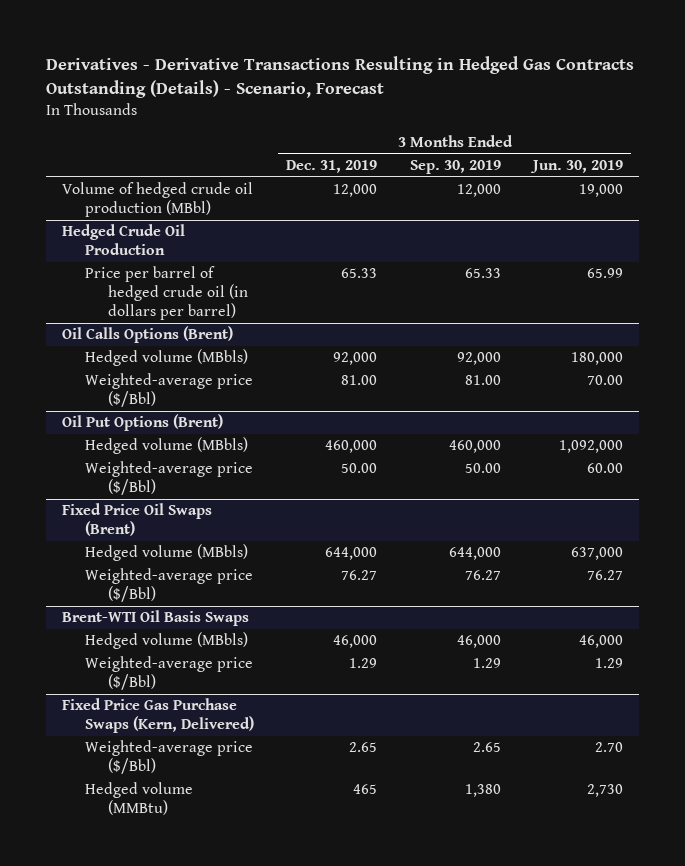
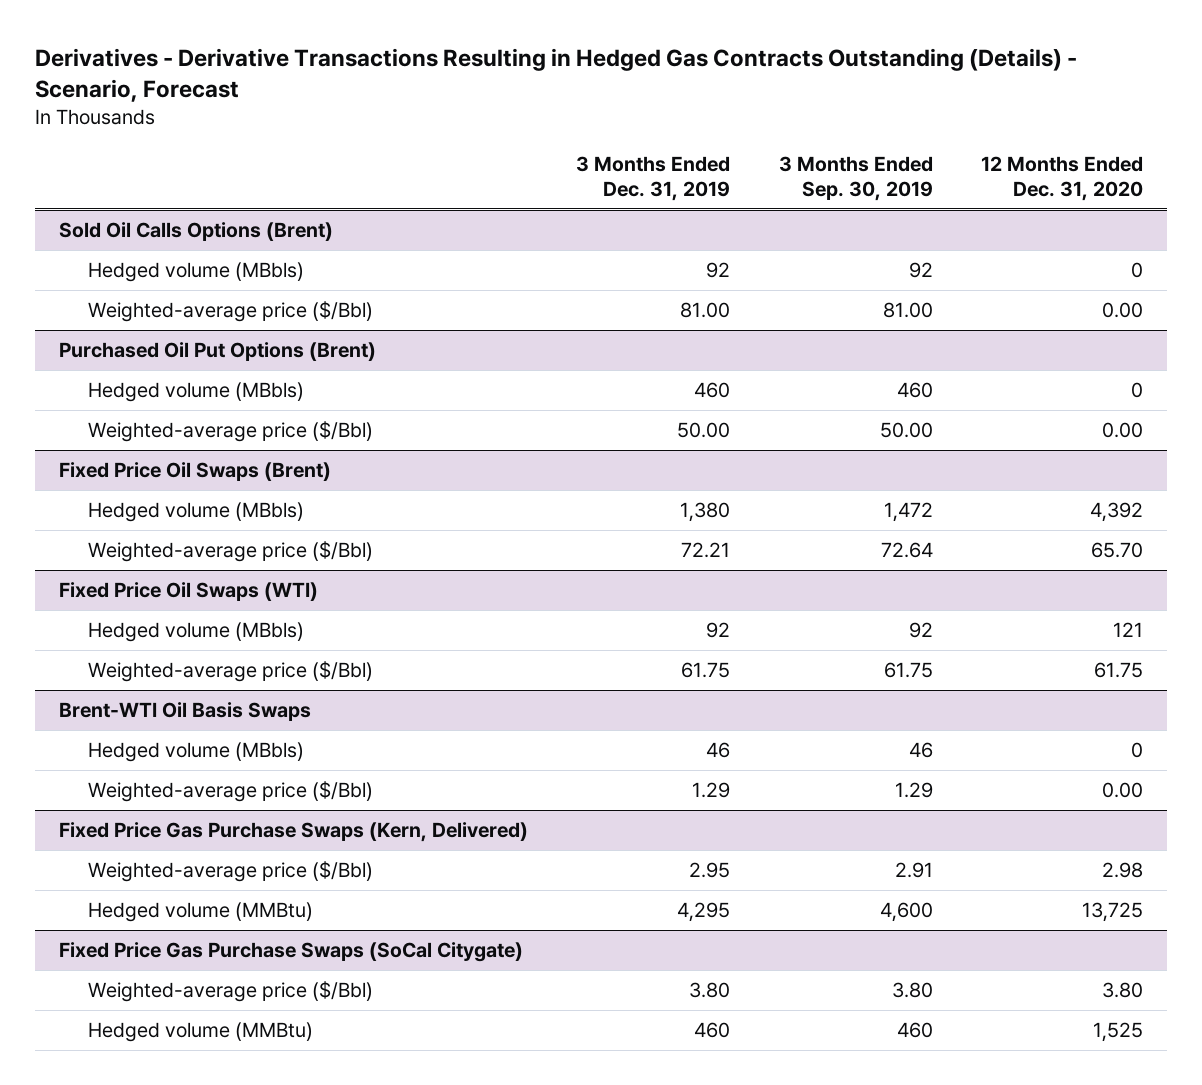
[530,160,624,174] Jun. 30, 2019 -> none
none -> [980,156,1143,202] 12 Months Ended Dec. 31, 2020
[61,182,253,218] Volume of hedged crude oil production (MBbl) -> none
[61,224,185,256] Hedged Crude Oil Production -> none
[84,266,248,320] Price per barrel of hedged crude oil (in dollars per barrel) -> none
[61,326,233,344] Oil Calls Options (Brent) -> [58,222,333,242] Sold Oil Calls Options (Brent)
[333,352,378,366] 92,000 -> [706,262,731,279] 92
[456,352,501,366] 92,000 -> [908,262,933,279] 92
[61,414,223,432] Oil Put Options (Brent) -> [58,342,376,362] Purchased Oil Put Options (Brent)
[325,440,378,454] 460,000 -> [694,382,731,399] 460
[448,440,501,454] 460,000 -> [896,382,933,399] 460
[325,547,378,561] 644,000 -> [680,502,731,523] 1,380
[448,547,501,561] 644,000 -> [883,502,933,523] 1,472
[341,570,378,581] 76.27 -> [681,542,731,559] 72.21
[464,570,501,581] 76.27 -> [880,542,933,559] 72.64
none -> [58,582,318,602] Fixed Price Oil Swaps (WTI)
none -> [87,622,304,643] Hedged volume (MBbls)
none -> [87,661,373,683] Weighted-average price ($/Bbl)
[333,635,378,649] 46,000 -> [706,742,731,759] 46
[456,635,501,649] 46,000 -> [908,742,933,759] 46
[349,742,378,753] 2.65 -> [689,862,731,879] 2.95
[472,742,501,753] 2.65 -> [894,862,933,879] 2.91
[353,784,378,795] 465 -> [677,902,731,923] 4,295
[464,784,501,798] 1,380 -> [879,902,933,923] 4,600
none -> [58,942,523,963] Fixed Price Gas Purchase Swaps (SoCal Citygate)
none -> [87,981,373,1003] Weighted-average price ($/Bbl)
none -> [87,1022,313,1043] Hedged volume (MMBtu)

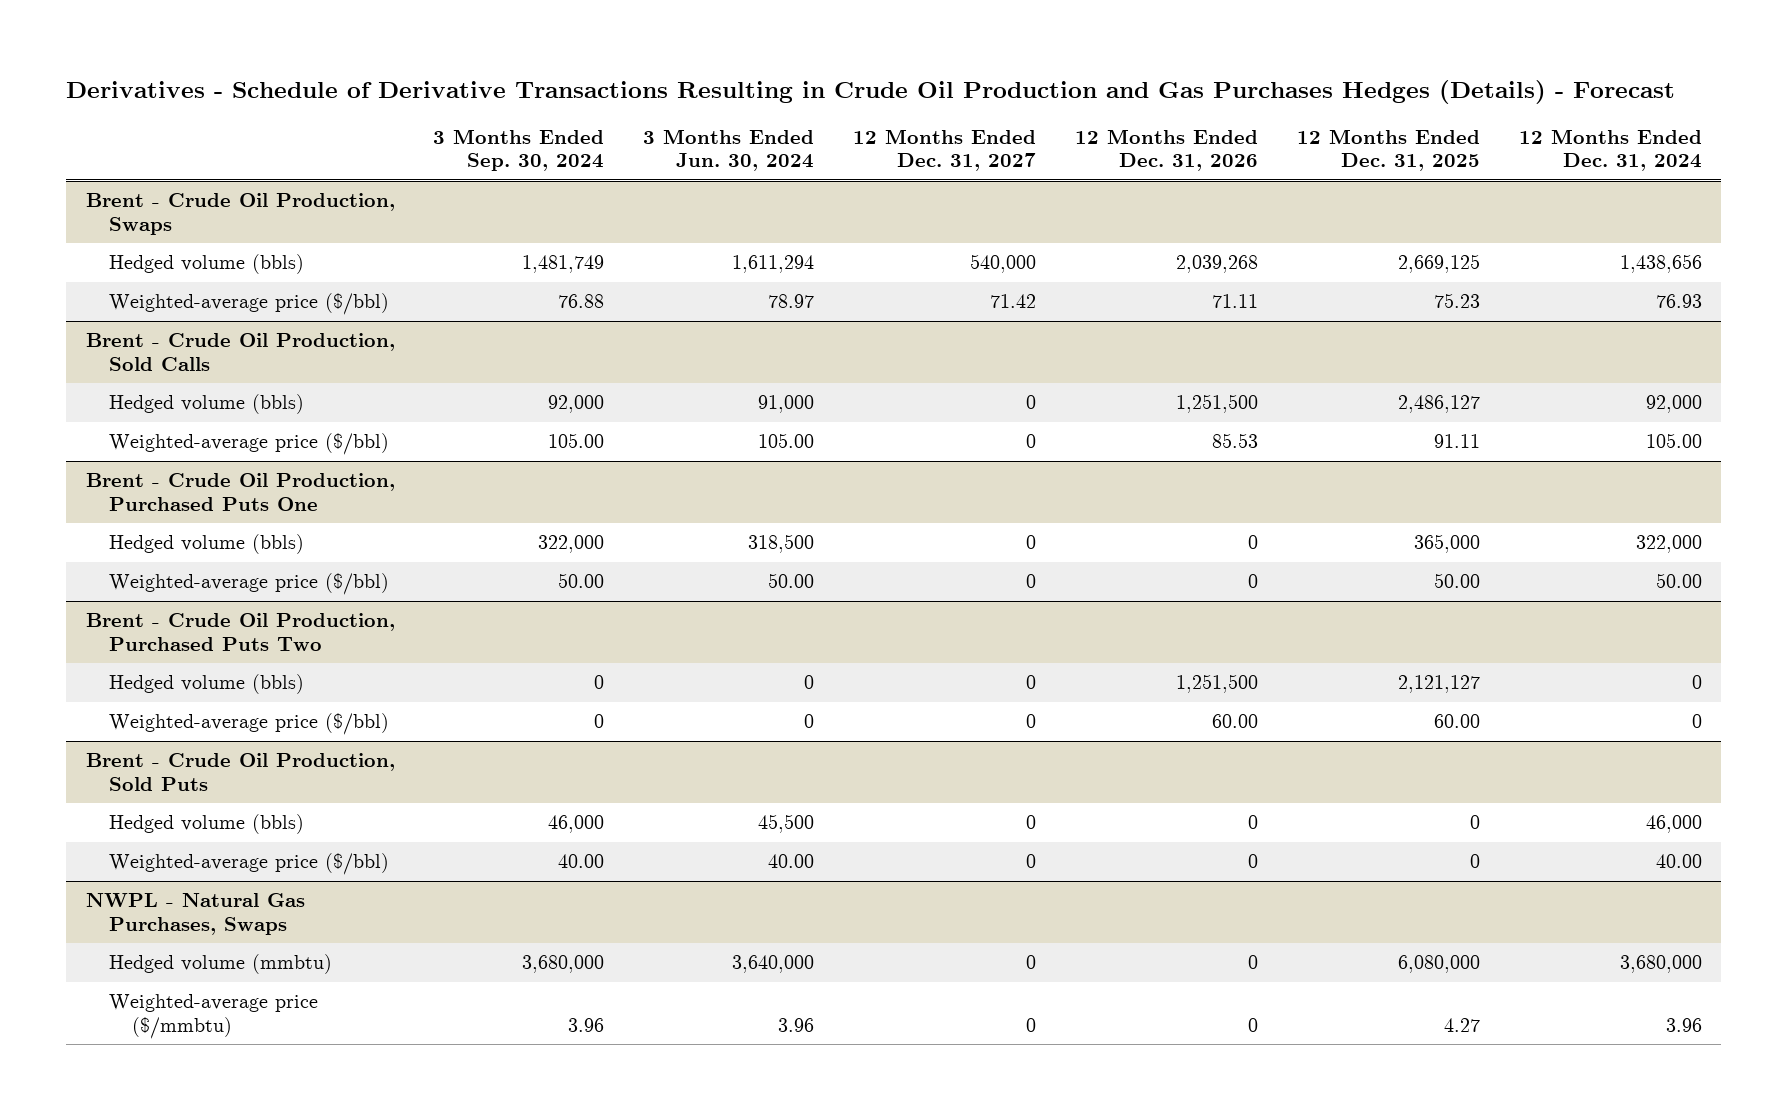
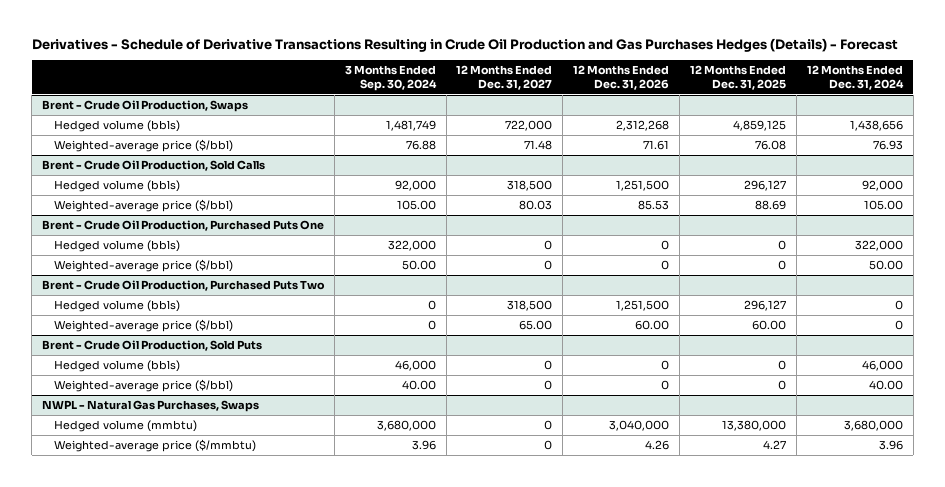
[643,129,815,172] 3 Months Ended Jun. 30, 2024 -> none
[970,254,1037,274] 540,000 -> [505,120,553,132] 722,000
[1176,255,1259,274] 2,039,268 -> [616,120,670,132] 2,312,268
[1398,254,1481,274] 2,669,125 -> [732,120,786,132] 4,859,125
[990,294,1037,309] 71.42 -> [524,140,553,151] 71.48
[1212,294,1259,309] 71.11 -> [643,140,670,151] 71.61
[1434,293,1481,309] 75.23 -> [754,140,786,151] 76.08
[1026,395,1037,410] 0 -> [507,180,553,192] 318,500
[1398,395,1481,414] 2,486,127 -> [743,180,786,192] 296,127
[1026,434,1037,449] 0 -> [519,200,553,211] 80.03
[1434,434,1481,449] 91.11 -> [754,200,786,211] 88.69
[1414,534,1481,554] 365,000 -> [777,240,786,251] 0
[1434,573,1481,589] 50.00 -> [777,260,786,271] 0
[1026,675,1037,690] 0 -> [507,300,553,312] 318,500
[1398,675,1481,694] 2,121,127 -> [743,300,786,312] 296,127
[1026,714,1037,729] 0 -> [519,320,553,331] 65.00
[1248,955,1259,970] 0 -> [609,420,670,432] 3,040,000
[1398,955,1481,974] 6,080,000 -> [721,420,786,432] 13,380,000
[1248,1017,1259,1032] 0 -> [645,440,670,451] 4.26

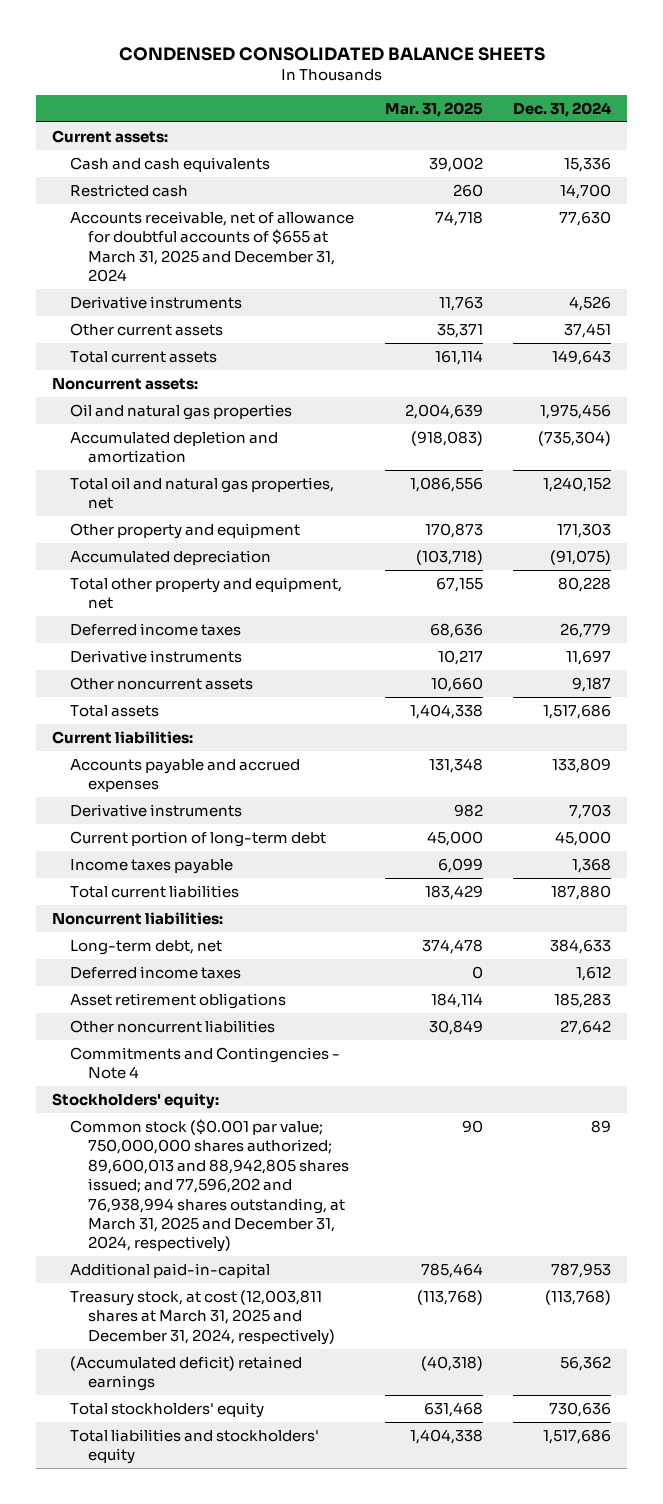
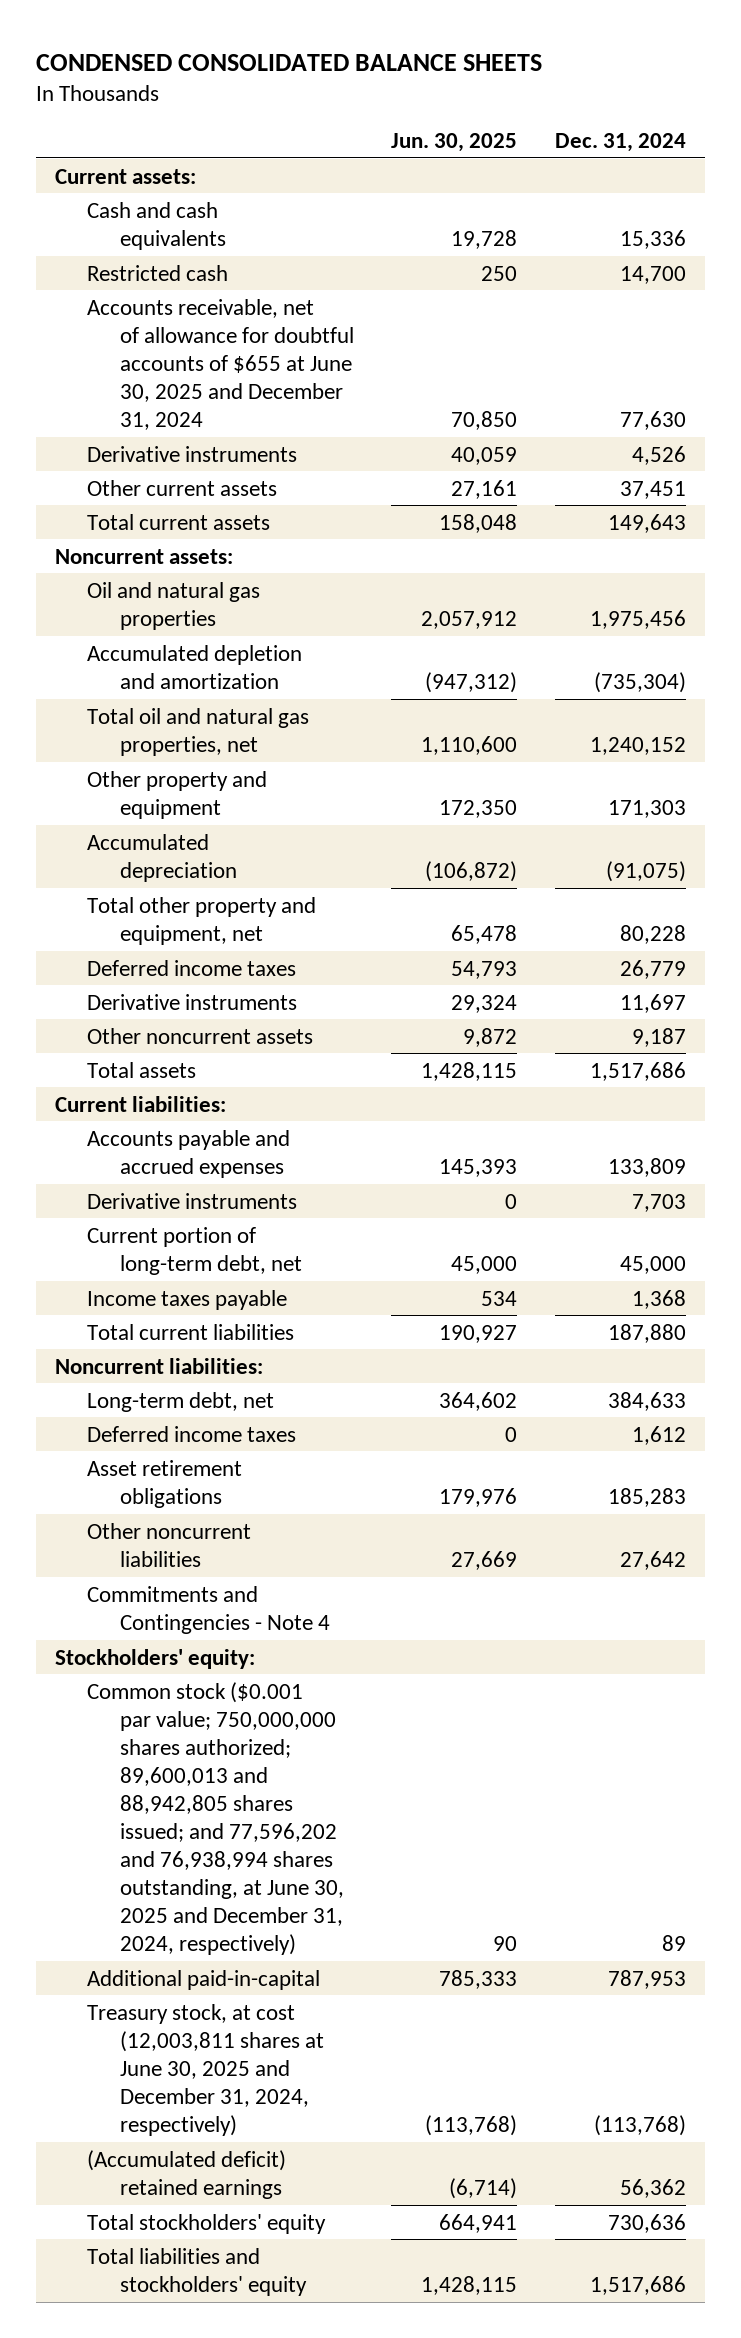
[384,101,483,117] Mar. 31, 2025 -> none
none -> [391,132,518,152] Jun. 30, 2025
[70,210,355,283] Accounts receivable, net of allowance for doubtful accounts of $655 at March 31, 2025 and December 31, 2024 -> [87,298,354,430] Accounts receivable, net of allowance for doubtful accounts of $655 at June 30, 2025 and December 31, 2024
[70,830,327,847] Current portion of long-term debt -> [87,1226,302,1275] Current portion of long-term debt, net
[70,1118,350,1253] Common stock ($0.001 par value; 750,000,000 shares authorized; 89,600,013 and 88,942,805 shares issued; and 77,596,202 and 76,938,994 shares outstanding, at March 31, 2025 and December 31, 2024, respectively) -> [87,1681,344,1956] Common stock ($0.001 par value; 750,000,000 shares authorized; 89,600,013 and 88,942,805 shares issued; and 77,596,202 and 76,938,994 shares outstanding, at June 30, 2025 and December 31, 2024, respectively)
[70,1289,336,1345] Treasury stock, at cost (12,003,811 shares at March 31, 2025 and December 31, 2024, respectively) -> [87,2003,324,2136] Treasury stock, at cost (12,003,811 shares at June 30, 2025 and December 31, 2024, respectively)

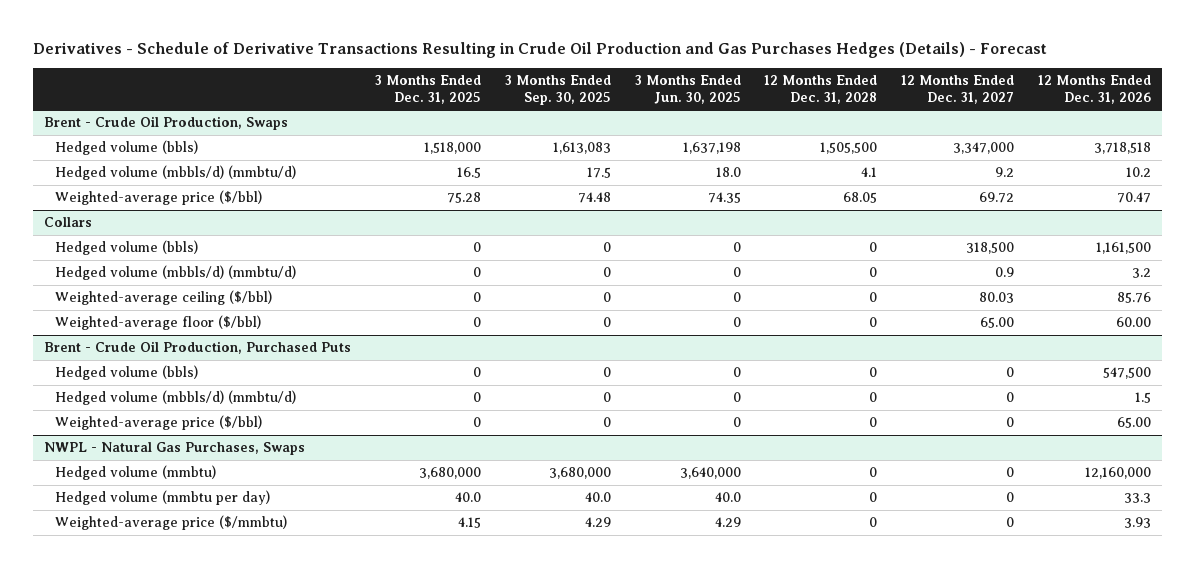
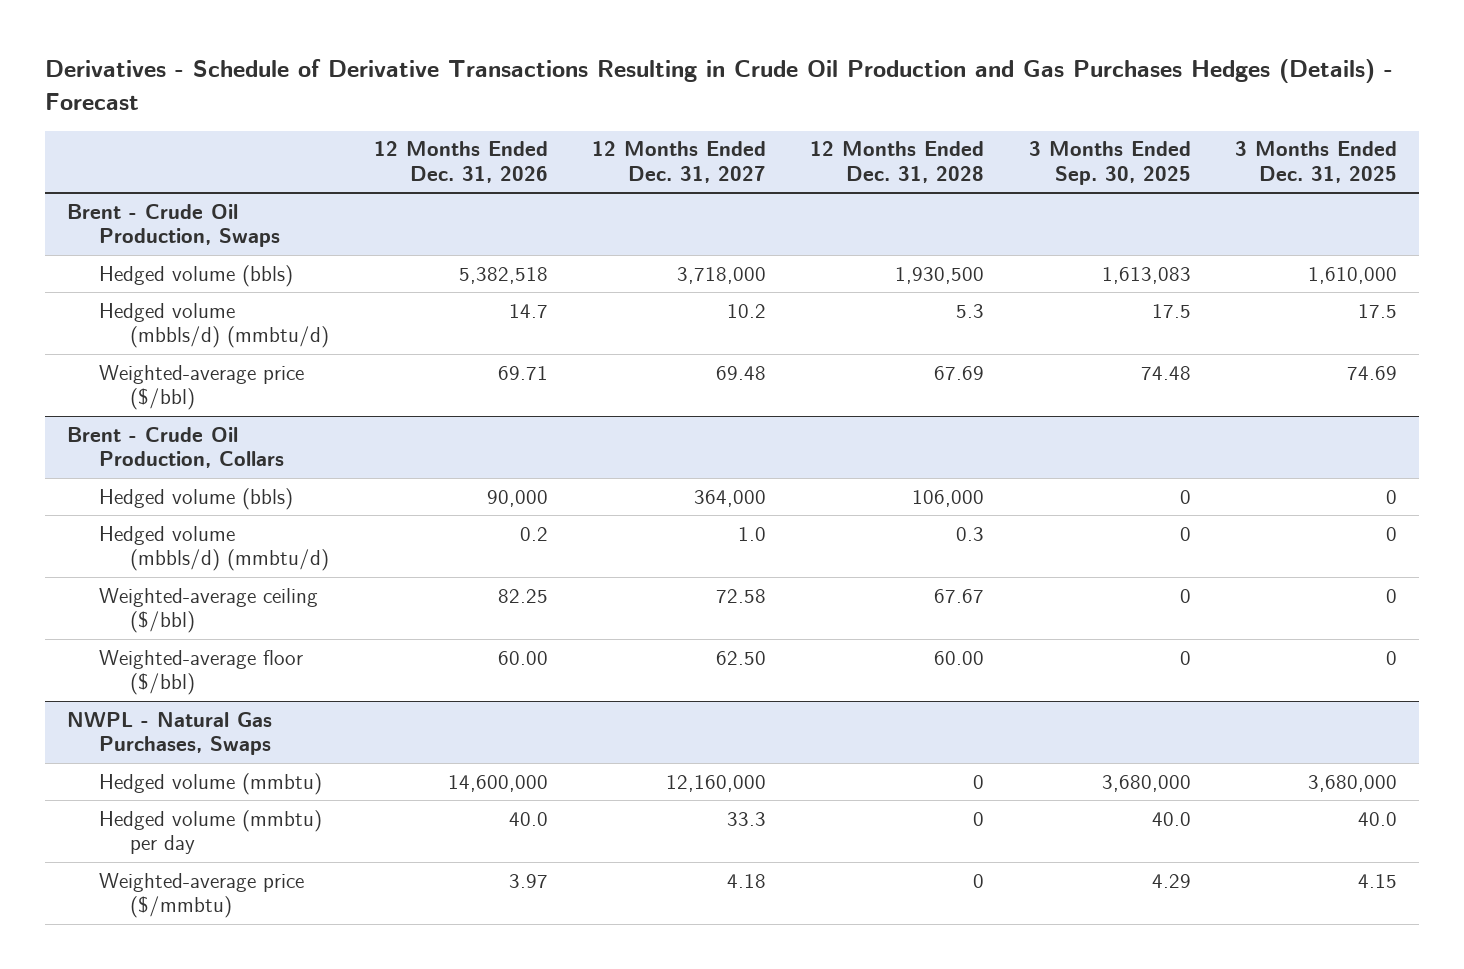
[634,75,741,104] 3 Months Ended Jun. 30, 2025 -> none
[44,341,352,355] Brent - Crude Oil Production, Purchased Puts -> none
[54,365,198,381] Hedged volume (bbls) -> none
[54,390,296,406] Hedged volume (mbbls/d) (mmbtu/d) -> none
[54,415,262,431] Weighted-average price ($/bbl) -> none
[424,142,482,155] 1,518,000 -> [1308,266,1398,284] 1,610,000
[820,142,878,155] 1,505,500 -> [895,266,985,284] 1,930,500
[952,142,1014,155] 3,347,000 -> [677,266,767,284] 3,718,000
[1093,142,1151,155] 3,718,518 -> [458,266,548,284] 5,382,518
[457,167,482,179] 16.5 -> [1358,303,1398,318] 17.5
[861,167,878,178] 4.1 -> [956,303,985,318] 5.3
[994,167,1014,178] 9.2 -> [727,303,767,318] 10.2
[1125,167,1151,178] 10.2 -> [508,303,548,318] 14.7
[447,192,482,204] 75.28 -> [1347,365,1398,380] 74.69
[843,192,878,204] 68.05 -> [934,365,985,380] 67.69
[978,192,1014,204] 69.72 -> [716,365,767,380] 69.48
[1116,192,1151,204] 70.47 -> [497,365,548,380] 69.71
[44,217,93,228] Collars -> [67,426,284,469] Brent - Crude Oil Production, Collars
[869,242,878,253] 0 -> [912,489,985,507] 106,000
[965,242,1014,255] 318,500 -> [694,489,767,507] 364,000
[1095,242,1151,255] 1,161,500 -> [486,489,548,507] 90,000
[869,267,878,278] 0 -> [956,526,985,541] 0.3
[994,267,1014,278] 0.9 -> [738,526,767,541] 1.0
[1131,268,1151,279] 3.2 -> [519,526,548,541] 0.2
[869,292,878,303] 0 -> [934,588,985,603] 67.67
[978,292,1014,304] 80.03 -> [716,588,767,603] 72.58
[1116,292,1151,304] 85.76 -> [497,588,548,603] 82.25
[869,317,878,328] 0 -> [934,650,985,665] 60.00
[979,317,1014,329] 65.00 -> [716,650,767,665] 62.50
[1005,467,1014,478] 0 -> [666,774,767,792] 12,160,000
[1084,467,1151,480] 12,160,000 -> [447,774,548,792] 14,600,000
[54,490,270,506] Hedged volume (mmbtu per day) -> [98,809,322,855] Hedged volume (mmbtu) per day
[1005,492,1014,503] 0 -> [727,811,767,826] 33.3
[1123,493,1151,504] 33.3 -> [508,811,548,826] 40.0
[1005,517,1014,528] 0 -> [727,873,767,888] 4.18
[1123,517,1151,529] 3.93 -> [508,873,548,888] 3.97

